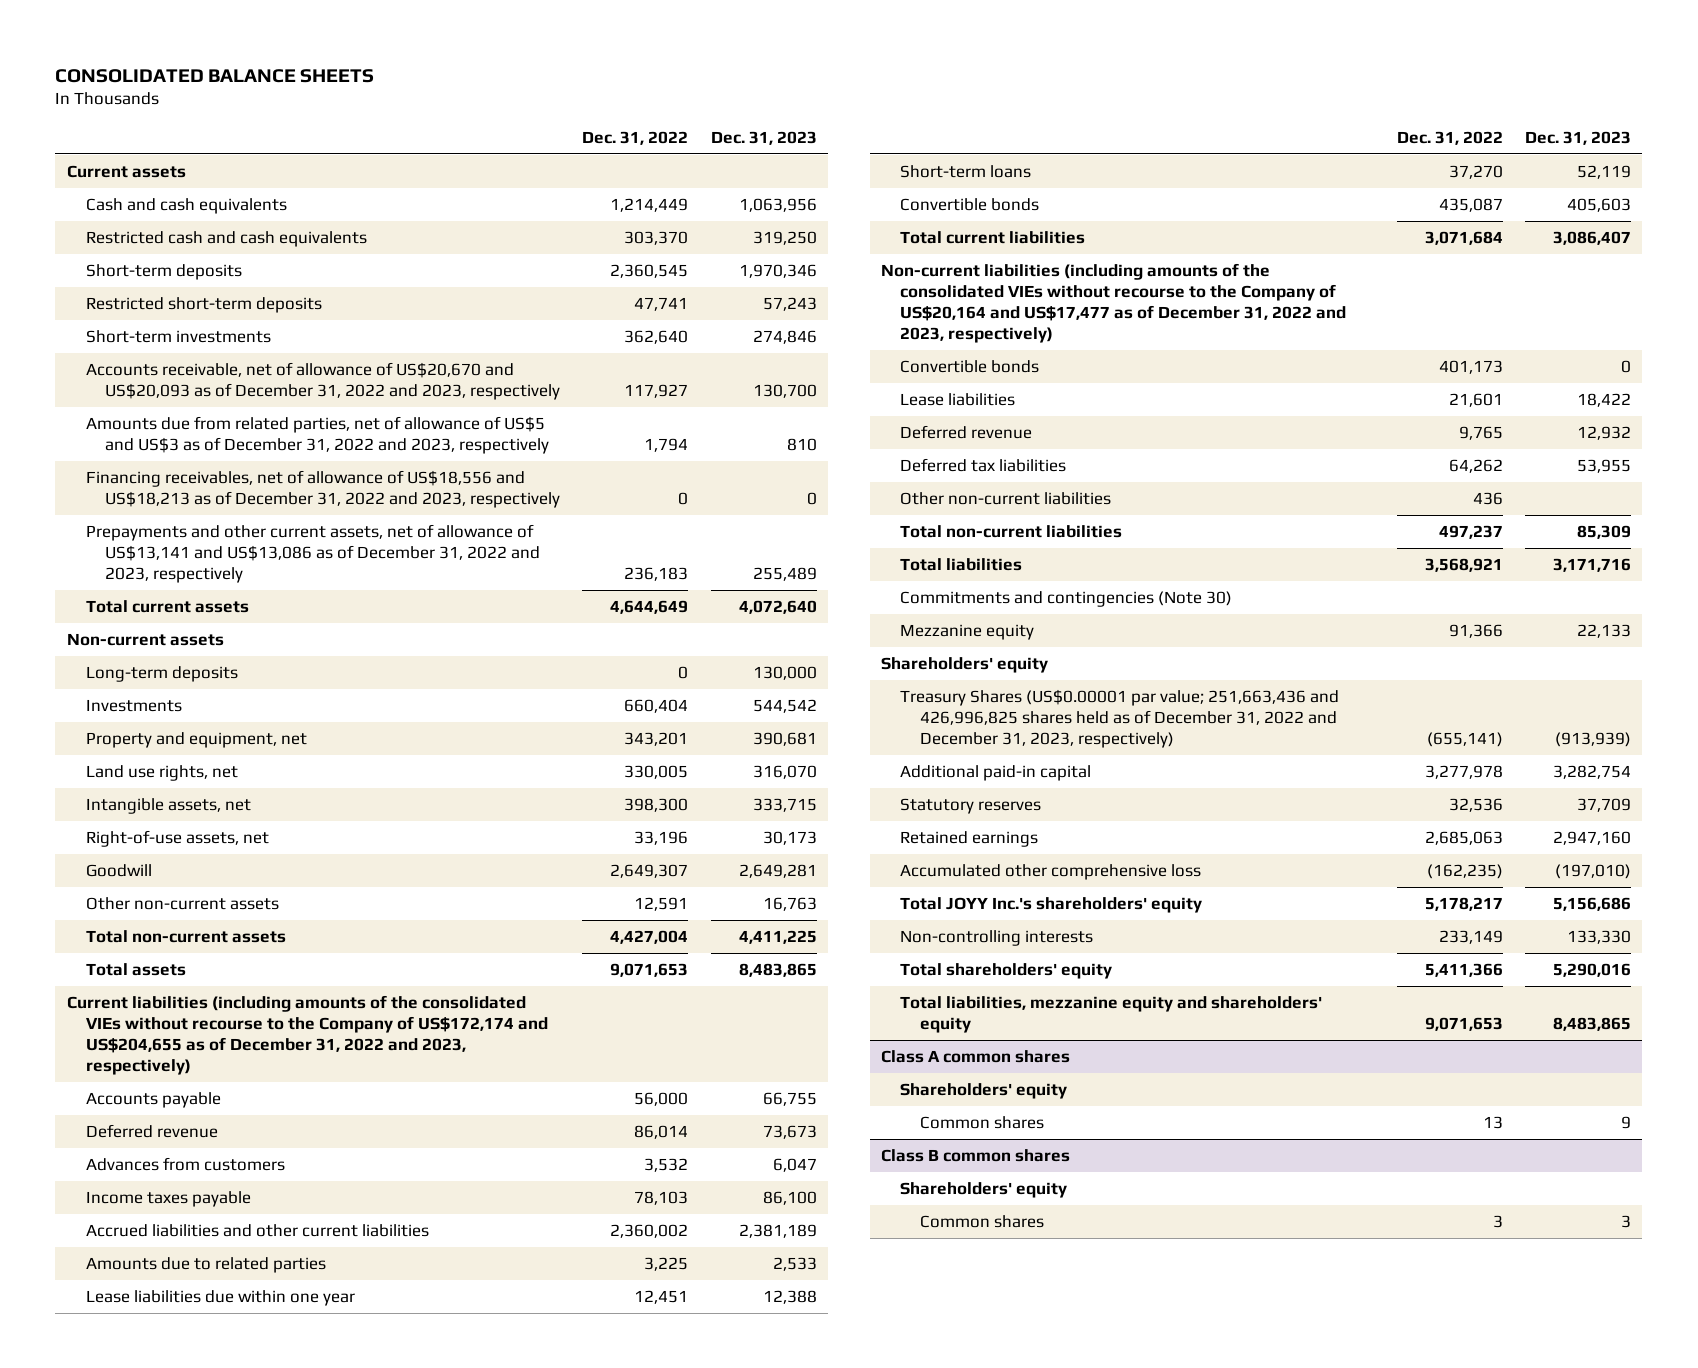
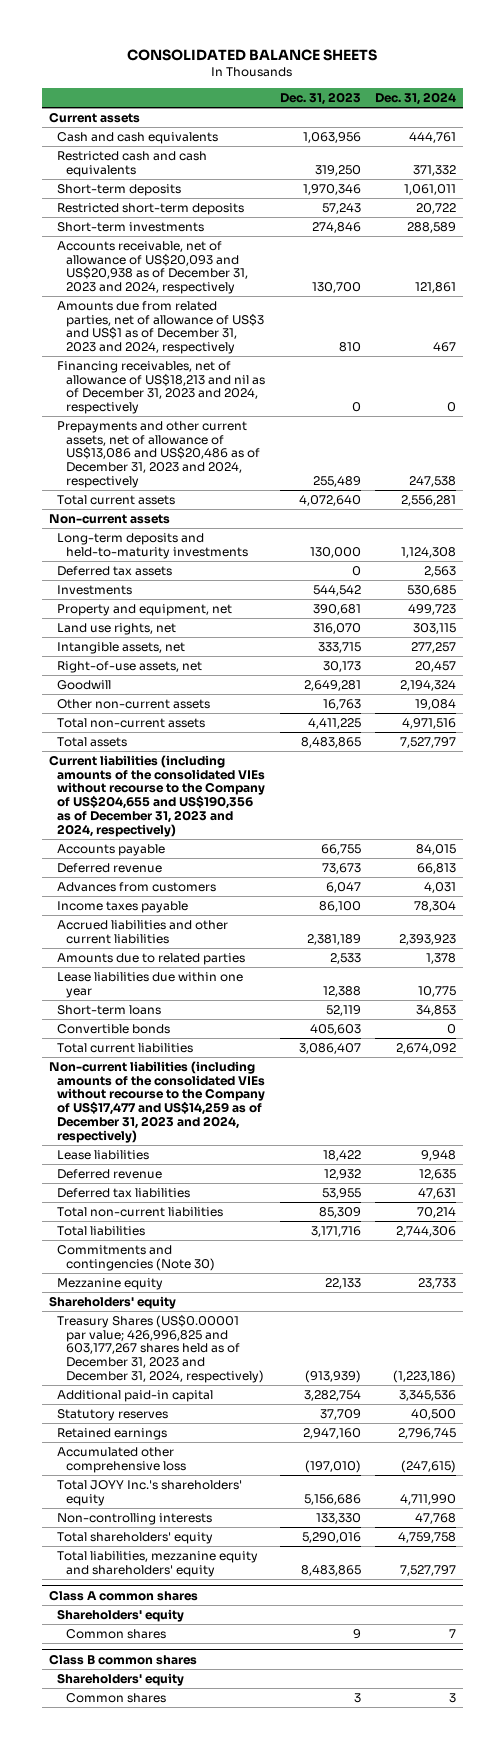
[582,130,689,145] Dec. 31, 2022 -> none
none -> [374,92,456,106] Dec. 31, 2024
[85,361,561,400] Accounts receivable, net of allowance of US$20,670 and US$20,093 as of December 31, 2022 and 2023, respectively -> [57,240,249,295] Accounts receivable, net of allowance of US$20,093 and US$20,938 as of December 31, 2023 and 2024, respectively
[85,415,550,454] Amounts due from related parties, net of allowance of US$5 and US$3 as of December 31, 2022 and 2023, respectively -> [57,300,265,355] Amounts due from related parties, net of allowance of US$3 and US$1 as of December 31, 2023 and 2024, respectively
[85,469,561,508] Financing receivables, net of allowance of US$18,556 and US$18,213 as of December 31, 2022 and 2023, respectively -> [57,360,266,415] Financing receivables, net of allowance of US$18,213 and nil as of December 31, 2023 and 2024, respectively
[85,523,541,583] Prepayments and other current assets, net of allowance of US$13,141 and US$13,086 as of December 31, 2022 and 2023, respectively -> [57,420,261,489] Prepayments and other current assets, net of allowance of US$13,086 and US$20,486 as of December 31, 2023 and 2024, respectively
[85,665,238,682] Long-term deposits -> none
none -> [57,532,249,559] Long-term deposits and held-to-maturity investments
none -> [57,565,173,576] Deferred tax assets
[66,994,548,1075] Current liabilities (including amounts of the consolidated VIEs without recourse to the Company of US$172,174 and US$204,655 as of December 31, 2022 and 2023, respectively) -> [48,754,266,837] Current liabilities (including amounts of the consolidated VIEs without recourse to the Company of US$204,655 and US$190,356 as of December 31, 2023 and 2024, respectively)
[900,359,1040,373] Convertible bonds -> none
[881,262,1347,343] Non-current liabilities (including amounts of the consolidated VIEs without recourse to the Company of US$20,164 and US$17,477 as of December 31, 2022 and 2023, respectively) -> [48,1060,266,1143] Non-current liabilities (including amounts of the consolidated VIEs without recourse to the Company of US$17,477 and US$14,259 as of December 31, 2023 and 2024, respectively)
[900,491,1112,505] Other non-current liabilities -> none
[900,688,1340,748] Treasury Shares (US$0.00001 par value; 251,663,436 and 426,996,825 shares held as of December 31, 2022 and December 31, 2023, respectively) -> [57,1314,265,1384] Treasury Shares (US$0.00001 par value; 426,996,825 and 603,177,267 shares held as of December 31, 2023 and December 31, 2024, respectively)

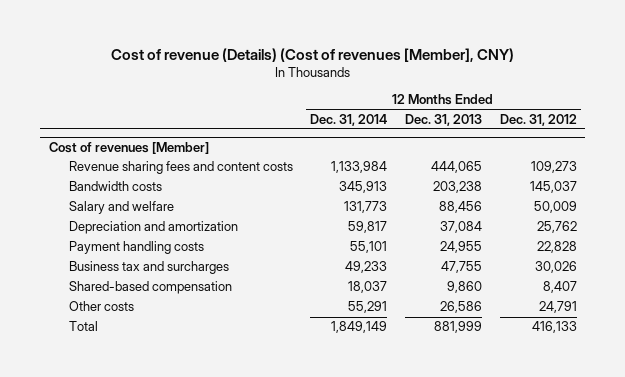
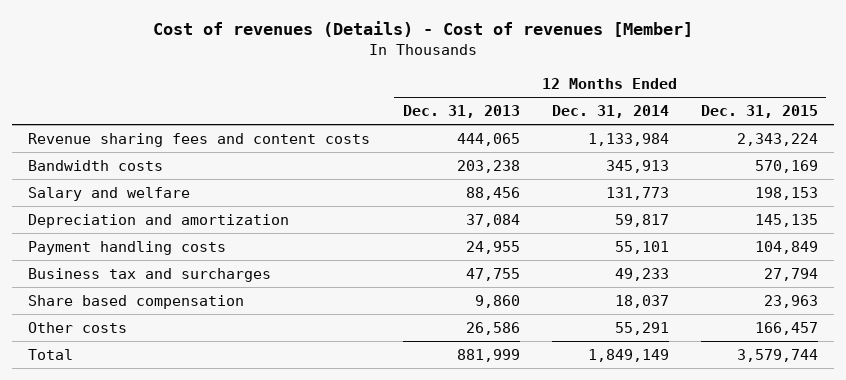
[110,47,514,62] Cost of revenue (Details) (Cost of revenues [Member], CNY) -> [153,21,694,38] Cost of revenues (Details) - Cost of revenues [Member]
[499,113,577,126] Dec. 31, 2012 -> none
none -> [700,105,818,119] Dec. 31, 2015
[48,141,209,154] Cost of revenues [Member] -> none
[68,281,232,295] Shared-based compensation -> [28,295,245,310] Share based compensation

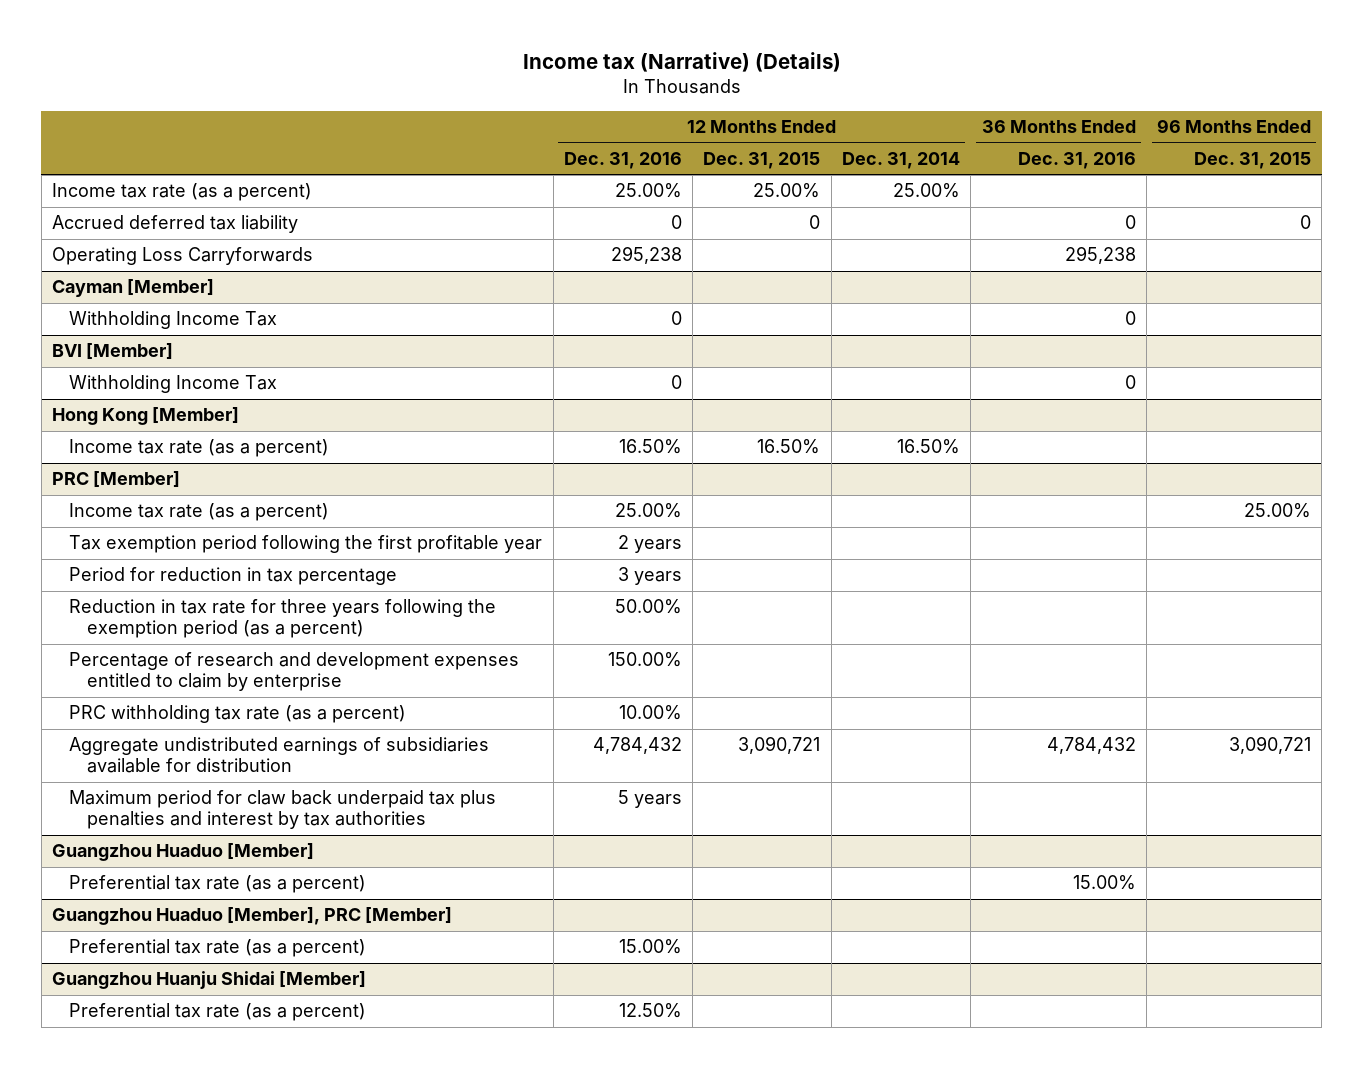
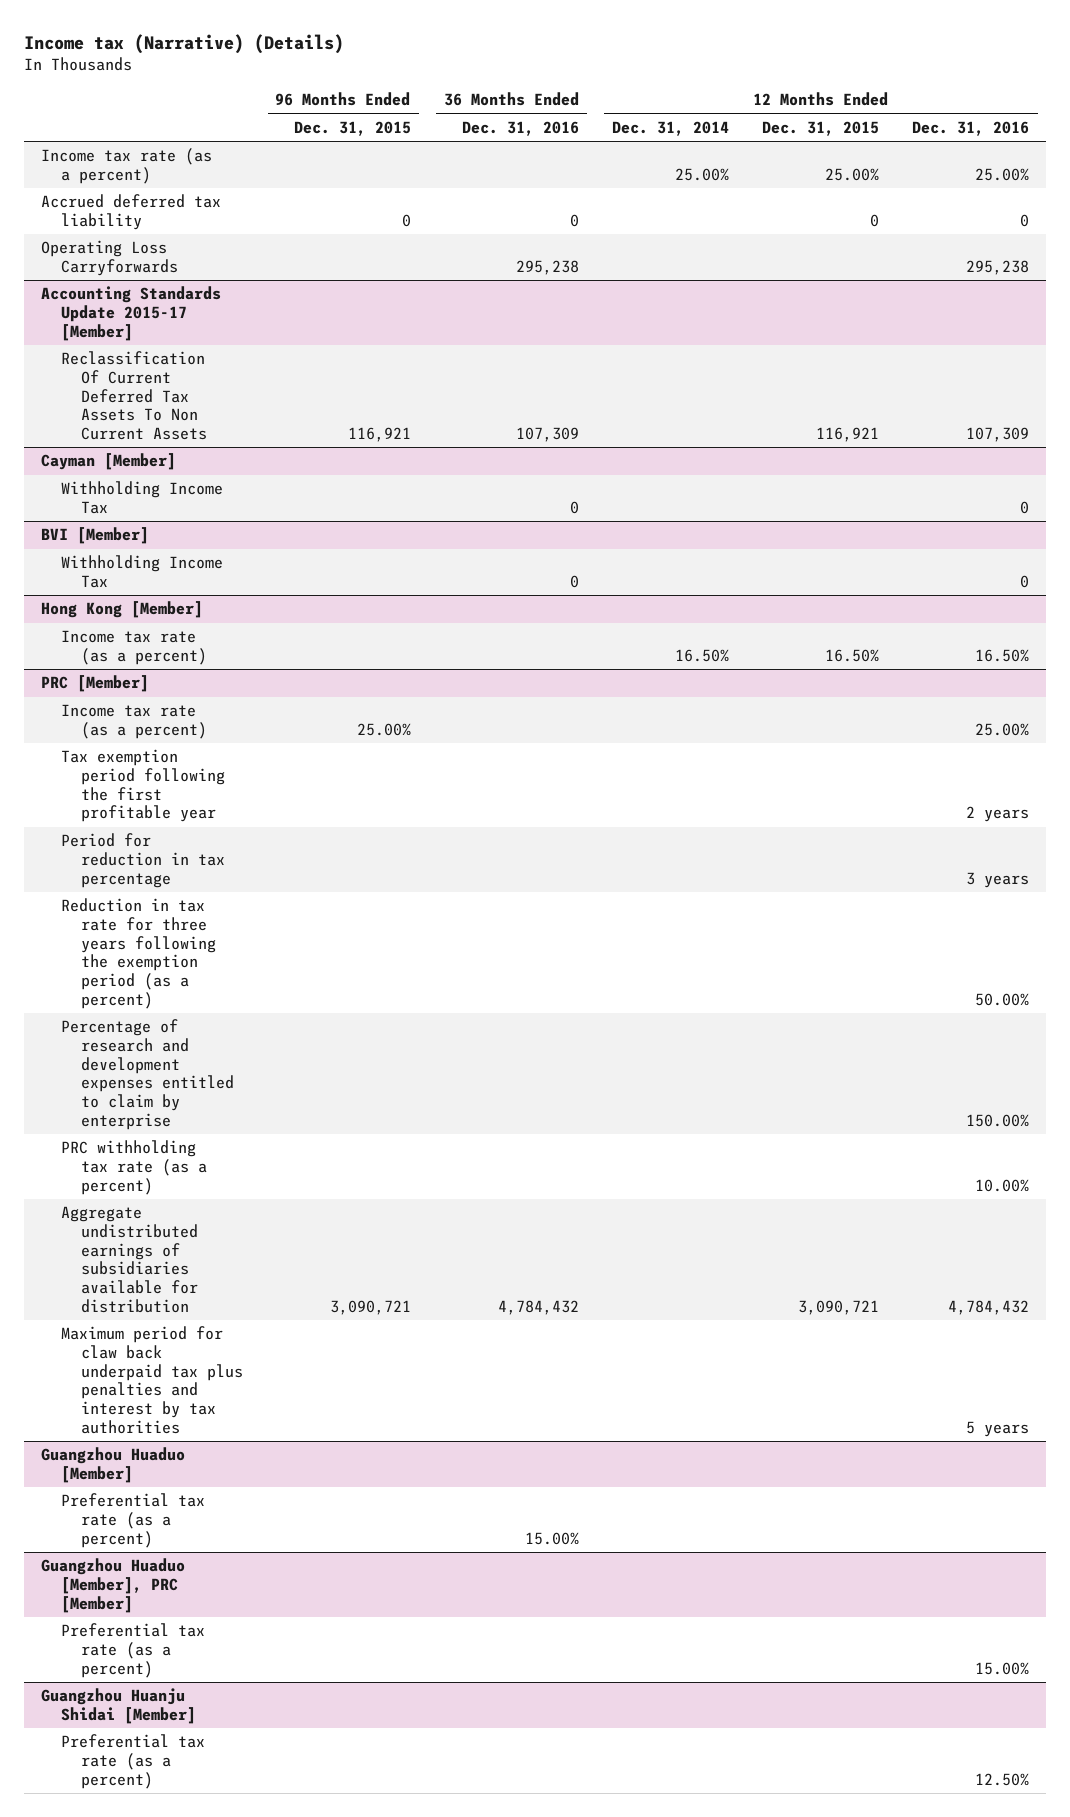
none -> [40,286,221,341] Accounting Standards Update 2015-17 [Member]
none -> [60,351,207,441] Reclassification Of Current Deferred Tax Assets To Non Current Assets

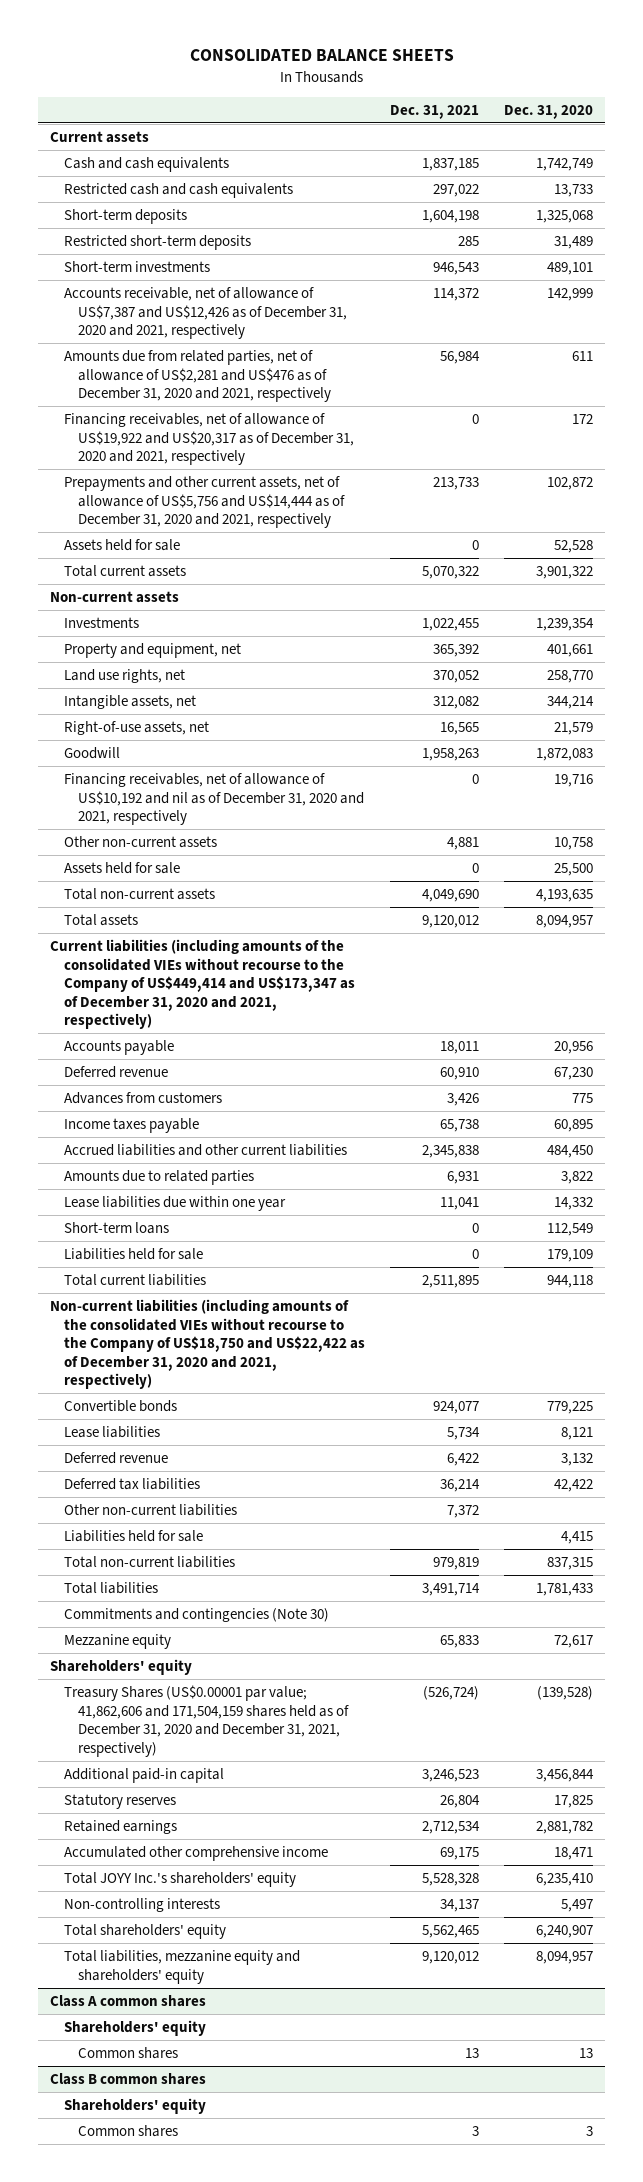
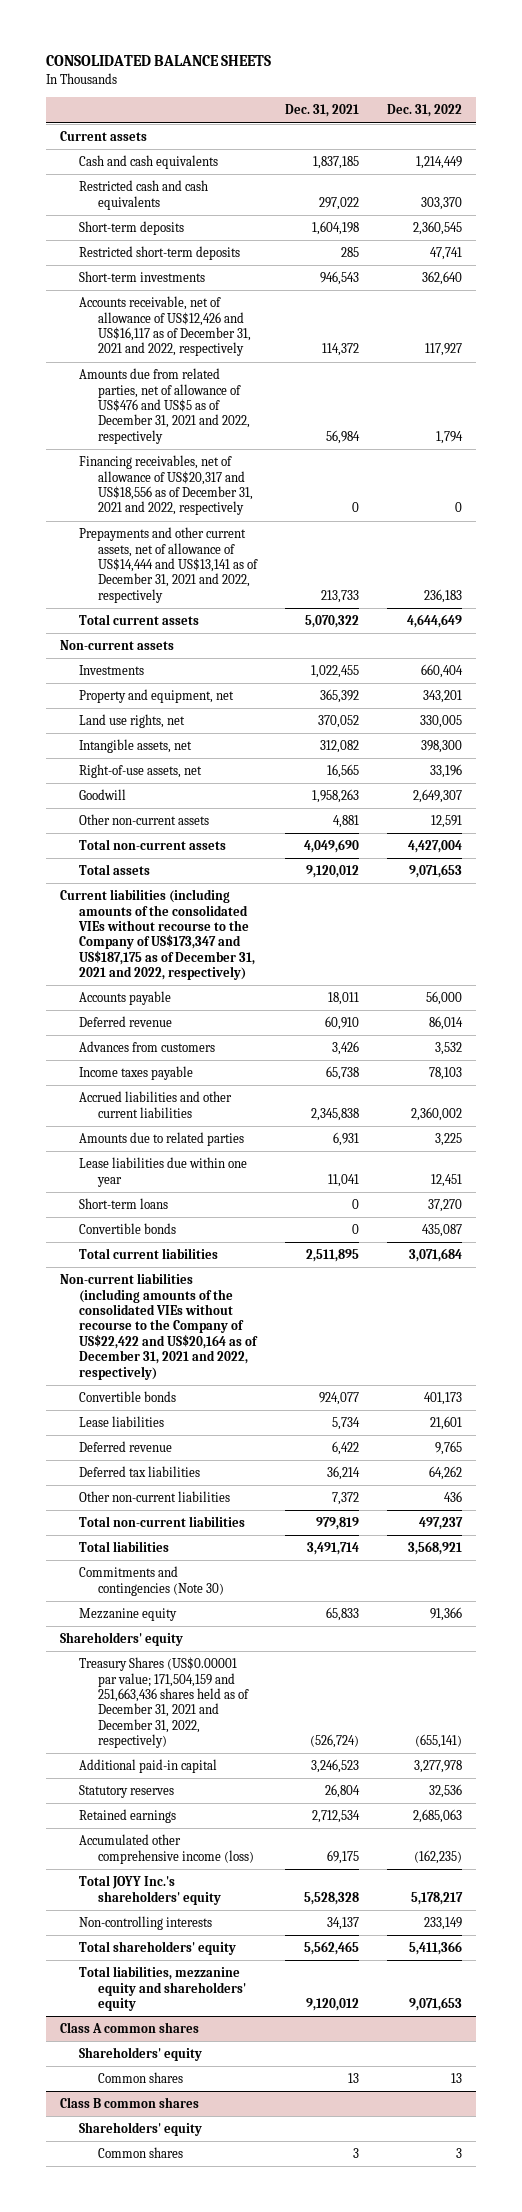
[503,104,593,119] Dec. 31, 2020 -> none
none -> [386,104,462,118] Dec. 31, 2022
[64,538,181,551] Assets held for sale -> none
[64,286,348,340] Accounts receivable, net of allowance of US$7,387 and US$12,426 as of December 31, 2020 and 2021, respectively -> [78,296,251,357] Accounts receivable, net of allowance of US$12,426 and US$16,117 as of December 31, 2021 and 2022, respectively
[64,349,332,403] Amounts due from related parties, net of allowance of US$2,281 and US$476 as of December 31, 2020 and 2021, respectively -> [78,368,250,444] Amounts due from related parties, net of allowance of US$476 and US$5 as of December 31, 2021 and 2022, respectively
[64,412,355,466] Financing receivables, net of allowance of US$19,922 and US$20,317 as of December 31, 2020 and 2021, respectively -> [78,455,253,516] Financing receivables, net of allowance of US$20,317 and US$18,556 as of December 31, 2021 and 2022, respectively
[64,475,346,529] Prepayments and other current assets, net of allowance of US$5,756 and US$14,444 as of December 31, 2020 and 2021, respectively -> [78,527,258,603] Prepayments and other current assets, net of allowance of US$14,444 and US$13,141 as of December 31, 2021 and 2022, respectively
[64,772,365,826] Financing receivables, net of allowance of US$10,192 and nil as of December 31, 2020 and 2021, respectively -> none
[64,861,181,874] Assets held for sale -> none
[50,938,356,1030] Current liabilities (including amounts of the consolidated VIEs without recourse to the Company of US$449,414 and US$173,347 as of December 31, 2020 and 2021, respectively) -> [59,889,255,981] Current liabilities (including amounts of the consolidated VIEs without recourse to the Company of US$173,347 and US$187,175 as of December 31, 2021 and 2022, respectively)
[64,1247,204,1260] Liabilities held for sale -> none
none -> [78,1223,176,1235] Convertible bonds
[50,1298,366,1390] Non-current liabilities (including amounts of the consolidated VIEs without recourse to the Company of US$18,750 and US$22,422 as of December 31, 2020 and 2021, respectively) -> [59,1273,258,1380] Non-current liabilities (including amounts of the consolidated VIEs without recourse to the Company of US$22,422 and US$20,164 as of December 31, 2021 and 2022, respectively)
[64,1529,204,1542] Liabilities held for sale -> none
[64,1684,350,1757] Treasury Shares (US$0.00001 par value; 41,862,606 and 171,504,159 shares held as of December 31, 2020 and December 31, 2021, respectively) -> [78,1657,249,1749] Treasury Shares (US$0.00001 par value; 171,504,159 and 251,663,436 shares held as of December 31, 2021 and December 31, 2022, respectively)
[64,1845,329,1861] Accumulated other comprehensive income -> [78,1834,254,1864] Accumulated other comprehensive income (loss)

